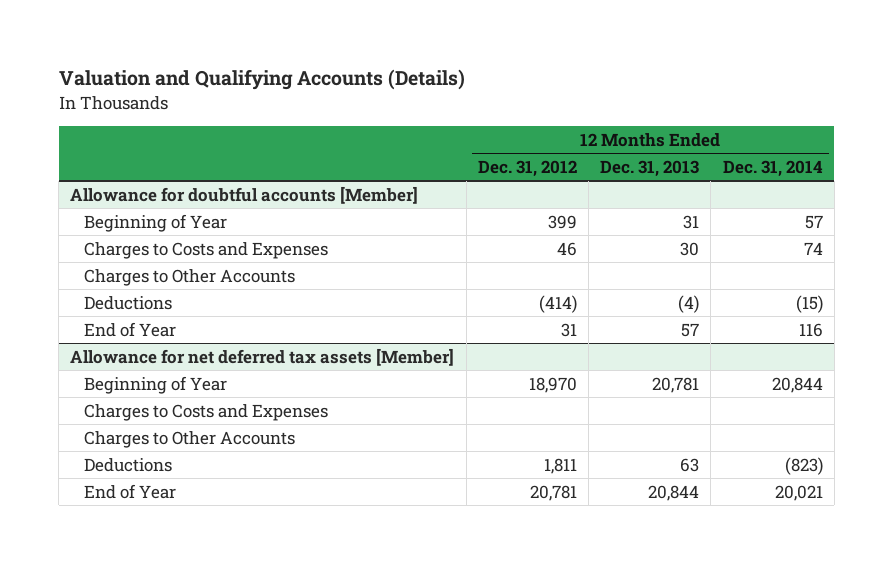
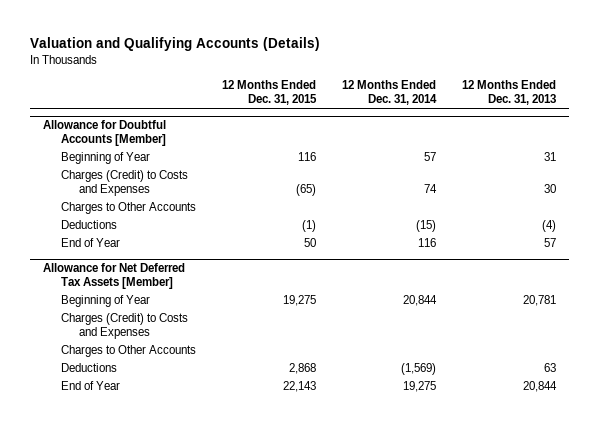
[477,159,577,177] Dec. 31, 2012 -> none
none -> [222,80,318,106] 12 Months Ended Dec. 31, 2015
[70,185,419,204] Allowance for doubtful accounts [Member] -> [43,120,167,147] Allowance for Doubtful Accounts [Member]
[83,241,328,259] Charges to Costs and Expenses -> [61,170,189,197] Charges (Credit) to Costs and Expenses
[70,347,455,366] Allowance for net deferred tax assets [Member] -> [43,263,186,290] Allowance for Net Deferred Tax Assets [Member]
[83,403,328,421] Charges to Costs and Expenses -> [61,313,189,340] Charges (Credit) to Costs and Expenses
[784,456,823,475] (823) -> [401,363,437,376] (1,569)
[774,484,823,501] 20,021 -> [403,381,437,393] 19,275

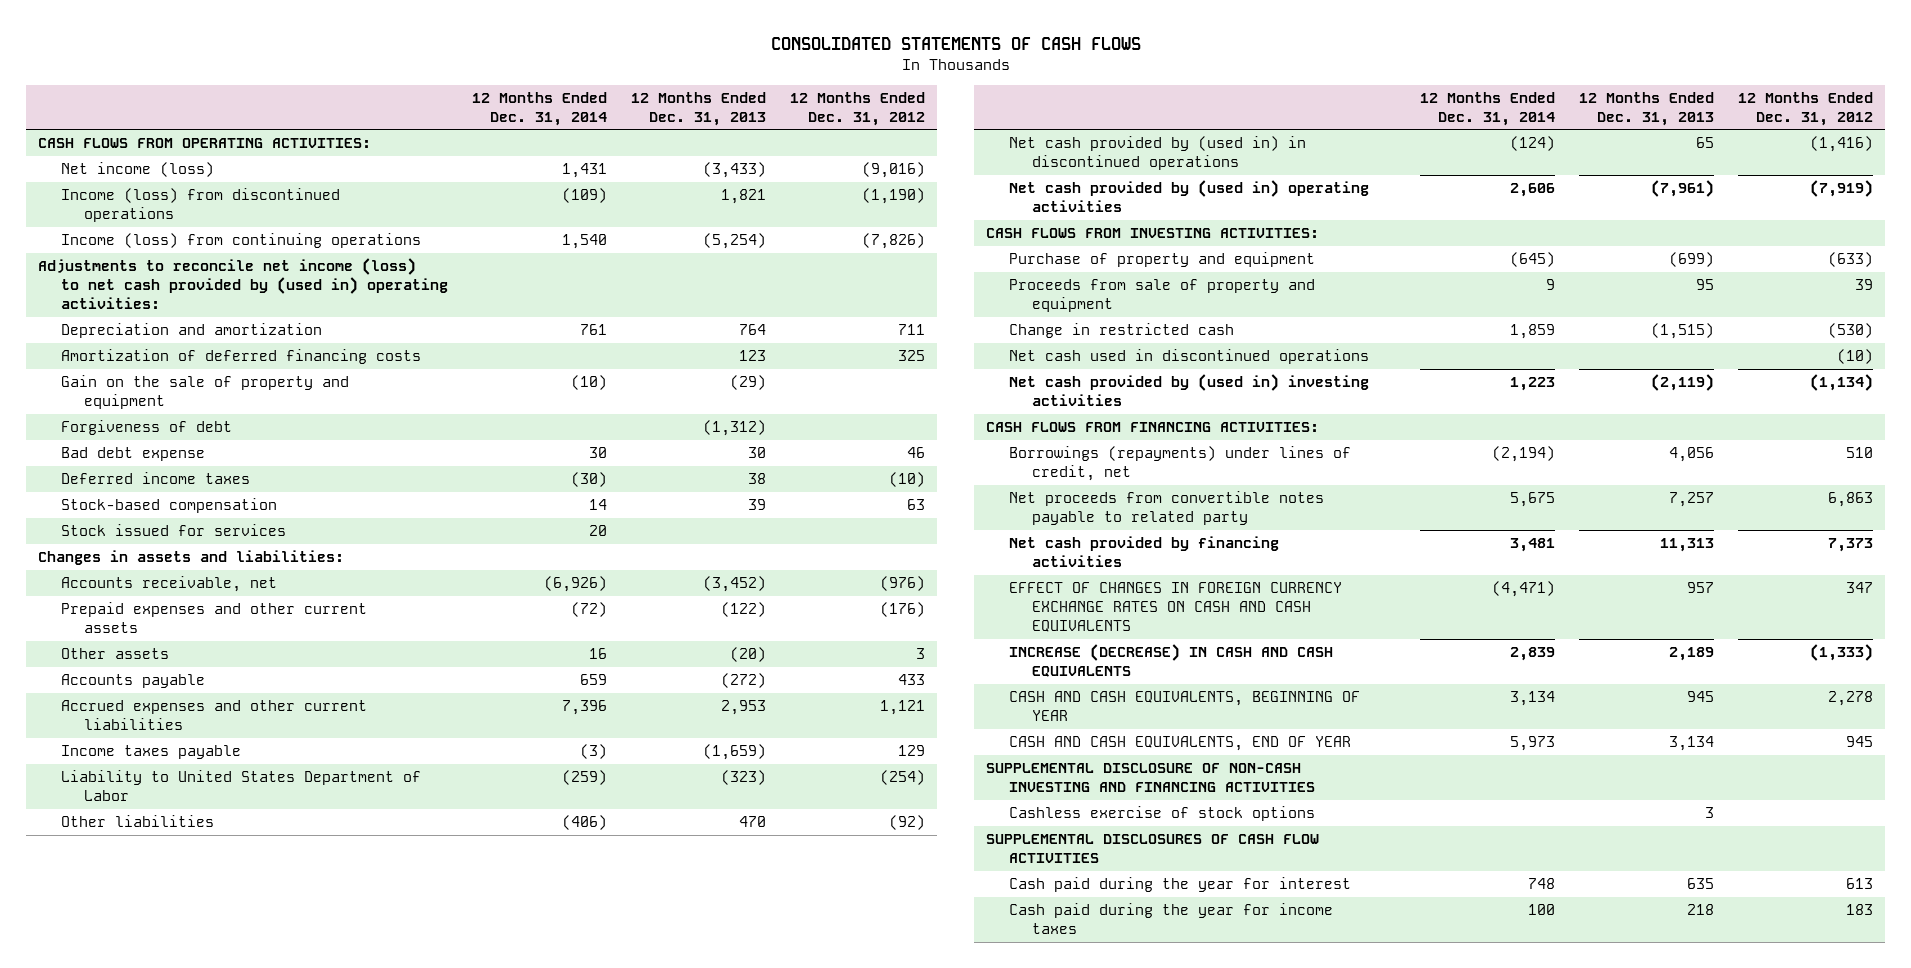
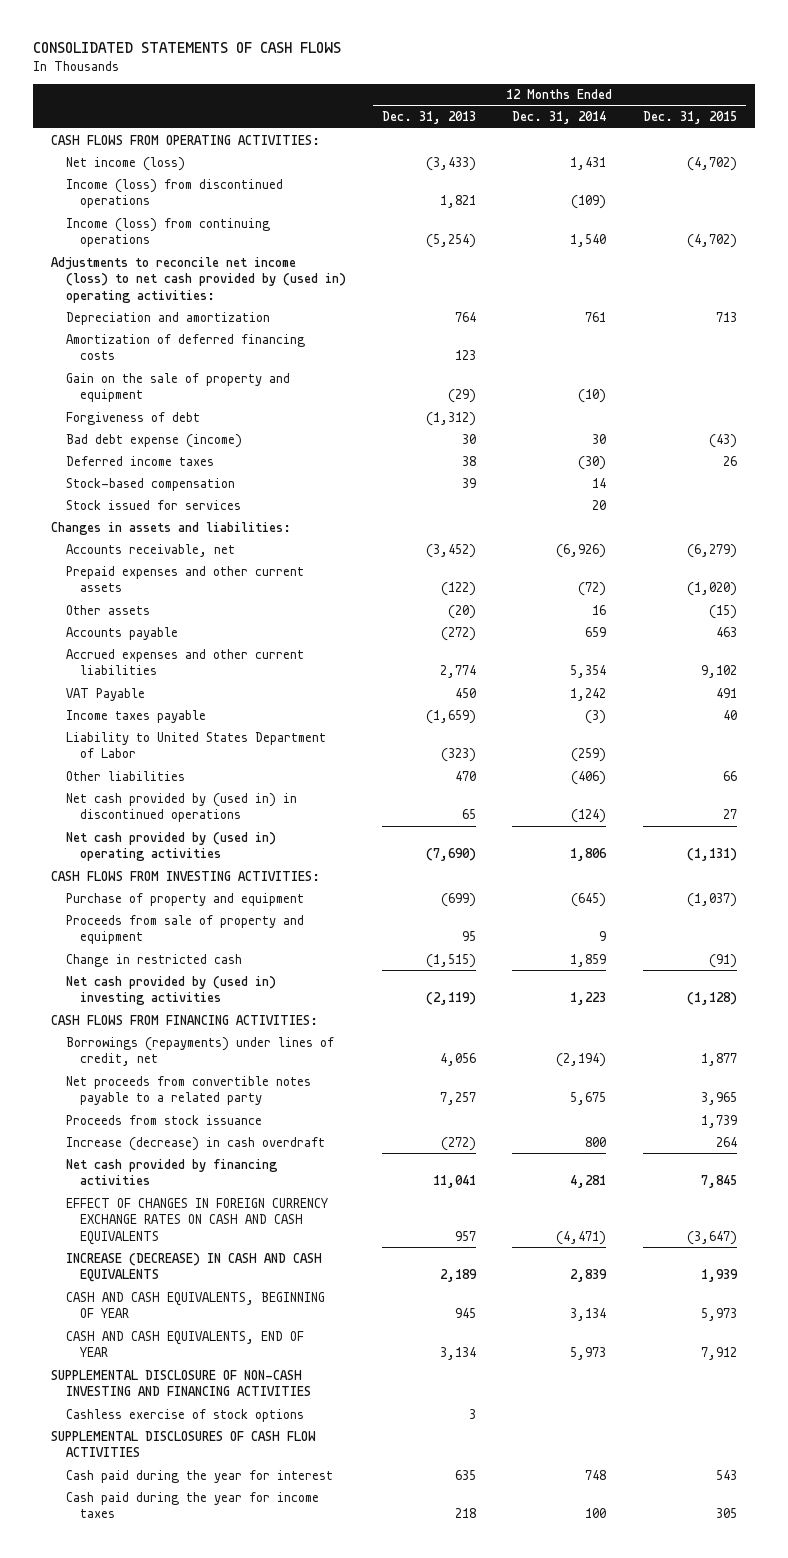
[789,91,925,126] 12 Months Ended Dec. 31, 2012 -> none
none -> [642,111,737,125] Dec. 31, 2015
[61,447,206,462] Bad debt expense -> [65,433,242,448] Bad debt expense (income)
[562,700,608,716] 7,396 -> [570,665,607,679] 5,354
[720,700,766,716] 2,953 -> [440,665,477,679] 2,774
none -> [65,687,145,701] VAT Payable
[1510,183,1556,198] 2,606 -> [570,848,608,862] 1,806
[1651,180,1715,198] (7,961) -> [426,848,477,862] (7,690)
[1009,349,1370,365] Net cash used in discontinued operations -> none
[1009,491,1325,526] Net proceeds from convertible notes payable to related party -> [65,1075,311,1106] Net proceeds from convertible notes payable to a related party
none -> [65,1114,262,1125] Proceeds from stock issuance
none -> [65,1136,325,1151] Increase (decrease) in cash overdraft
[1510,538,1556,553] 3,481 -> [570,1175,607,1189] 4,281
[1660,538,1715,553] 11,313 -> [433,1175,477,1189] 11,041

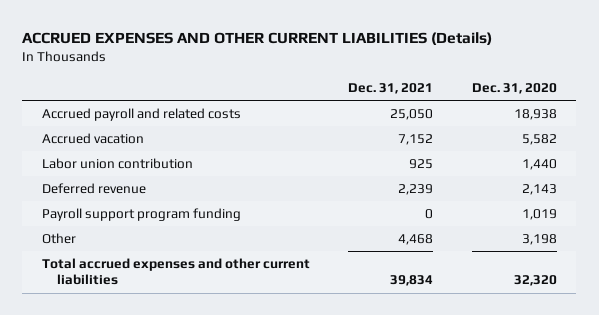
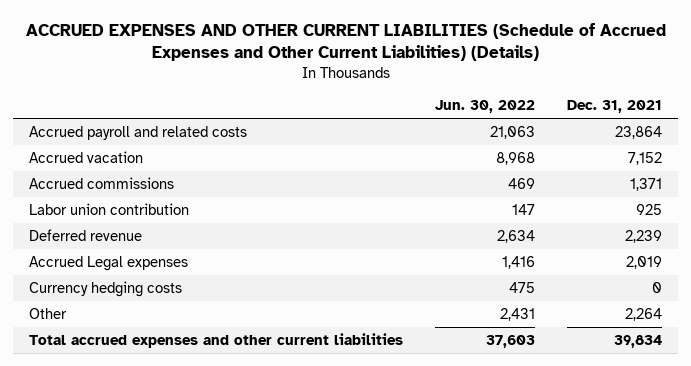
[22,32,493,46] ACCRUED EXPENSES AND OTHER CURRENT LIABILITIES (Details) -> [25,22,666,62] ACCRUED EXPENSES AND OTHER CURRENT LIABILITIES (Schedule of Accrued Expenses and Other Current Liabilities) (Details)
[472,83,558,95] Dec. 31, 2020 -> none
none -> [435,100,536,114] Jun. 30, 2022
[390,109,434,121] 25,050 -> [615,126,663,140] 23,864
none -> [29,177,175,190] Accrued commissions
[41,208,241,222] Payroll support program funding -> none
none -> [29,256,189,272] Accrued Legal expenses
none -> [29,281,183,298] Currency hedging costs
[398,234,434,246] 4,468 -> [625,308,663,322] 2,264

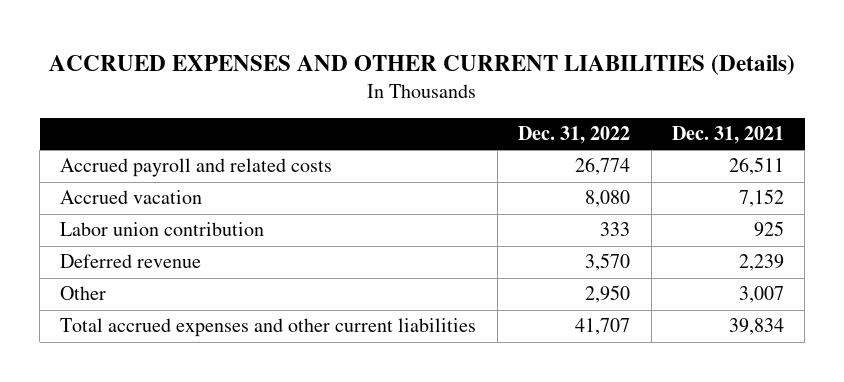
[25,22,666,62] ACCRUED EXPENSES AND OTHER CURRENT LIABILITIES (Schedule of Accrued Expenses and Other Current Liabilities) (Details) -> [49,54,796,75] ACCRUED EXPENSES AND OTHER CURRENT LIABILITIES (Details)
[435,100,536,114] Jun. 30, 2022 -> none
none -> [518,126,631,145] Dec. 31, 2022
[615,126,663,140] 23,864 -> [729,157,785,176] 26,511
[29,177,175,190] Accrued commissions -> none
[29,256,189,272] Accrued Legal expenses -> none
[29,281,183,298] Currency hedging costs -> none
[625,308,663,322] 2,264 -> [739,286,785,304] 3,007

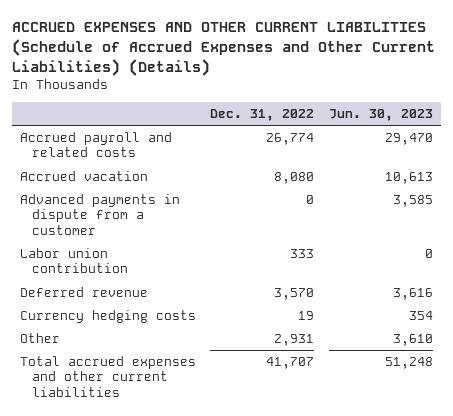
[49,54,796,75] ACCRUED EXPENSES AND OTHER CURRENT LIABILITIES (Details) -> [12,21,436,76] ACCRUED EXPENSES AND OTHER CURRENT LIABILITIES (Schedule of Accrued Expenses and Other Current Liabilities) (Details)
[672,126,785,145] Dec. 31, 2021 -> none
none -> [329,108,434,121] Jun. 30, 2023
none -> [19,194,180,235] Advanced payments in dispute from a customer
none -> [19,310,196,324] Currency hedging costs
[585,285,631,304] 2,950 -> [274,334,315,347] 2,931

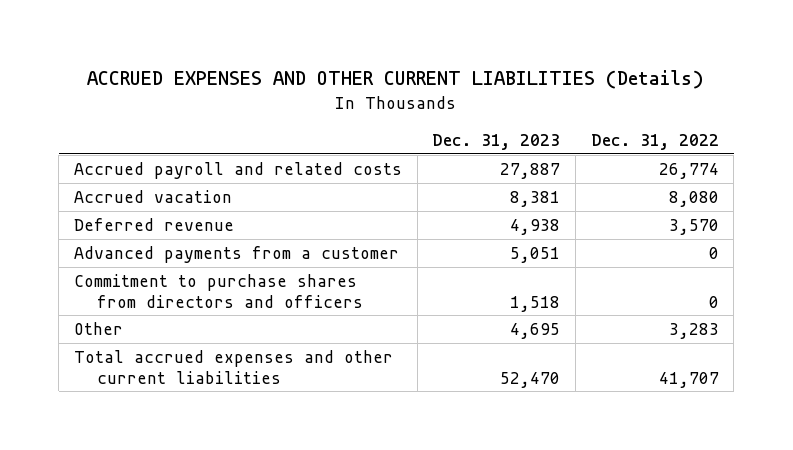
[12,21,436,76] ACCRUED EXPENSES AND OTHER CURRENT LIABILITIES (Schedule of Accrued Expenses and Other Current Liabilities) (Details) -> [87,70,705,90] ACCRUED EXPENSES AND OTHER CURRENT LIABILITIES (Details)
[329,108,434,121] Jun. 30, 2023 -> none
none -> [432,133,561,150] Dec. 31, 2023
[19,194,180,235] Advanced payments in dispute from a customer -> none
[19,248,128,274] Labor union contribution -> none
[19,310,196,324] Currency hedging costs -> none
none -> [73,245,399,263] Advanced payments from a customer
none -> [73,273,363,308] Commitment to purchase shares from directors and officers
[274,334,315,347] 2,931 -> [668,322,719,339] 3,283

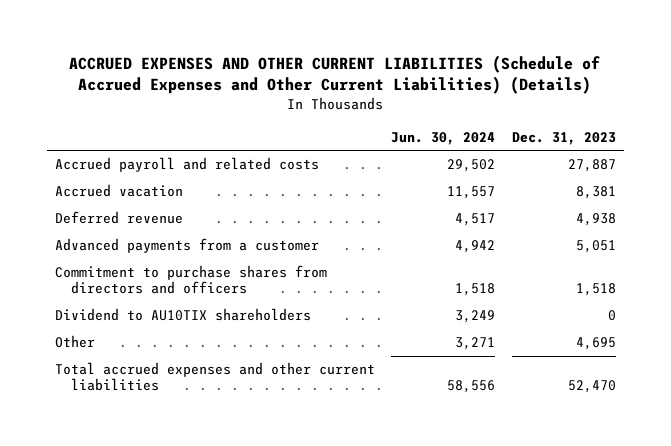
[87,70,705,90] ACCRUED EXPENSES AND OTHER CURRENT LIABILITIES (Details) -> [69,54,601,95] ACCRUED EXPENSES AND OTHER CURRENT LIABILITIES (Schedule of Accrued Expenses and Other Current Liabilities) (Details)
[590,133,719,150] Dec. 31, 2022 -> none
none -> [391,131,496,145] Jun. 30, 2024
none -> [54,308,311,322] Dividend to AU10TIX shareholders

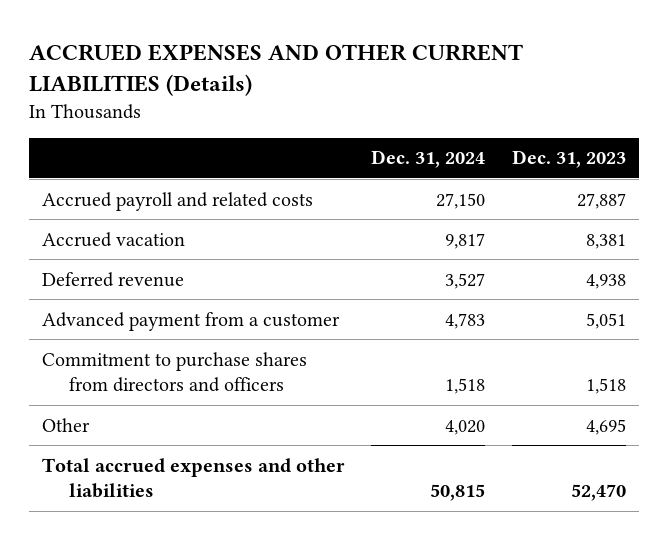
[69,54,601,95] ACCRUED EXPENSES AND OTHER CURRENT LIABILITIES (Schedule of Accrued Expenses and Other Current Liabilities) (Details) -> [28,43,523,96] ACCRUED EXPENSES AND OTHER CURRENT LIABILITIES (Details)
[391,131,496,145] Jun. 30, 2024 -> none
none -> [371,150,486,169] Dec. 31, 2024
[54,238,319,254] Advanced payments from a customer -> [42,311,341,331] Advanced payment from a customer
[54,308,311,322] Dividend to AU10TIX shareholders -> none
[54,362,375,392] Total accrued expenses and other current liabilities -> [42,457,346,499] Total accrued expenses and other liabilities

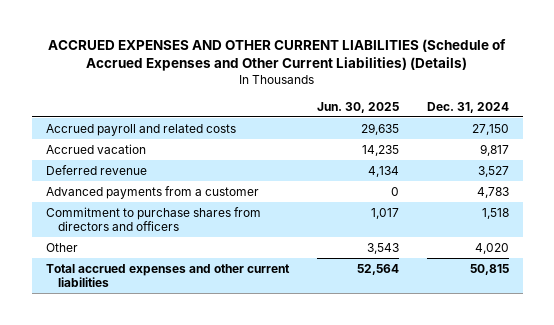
[28,43,523,96] ACCRUED EXPENSES AND OTHER CURRENT LIABILITIES (Details) -> [48,38,507,72] ACCRUED EXPENSES AND OTHER CURRENT LIABILITIES (Schedule of Accrued Expenses and Other Current Liabilities) (Details)
[511,150,626,169] Dec. 31, 2023 -> none
none -> [316,101,399,113] Jun. 30, 2025
[42,311,341,331] Advanced payment from a customer -> [45,185,259,199] Advanced payments from a customer
[42,457,346,499] Total accrued expenses and other liabilities -> [45,263,290,288] Total accrued expenses and other current liabilities

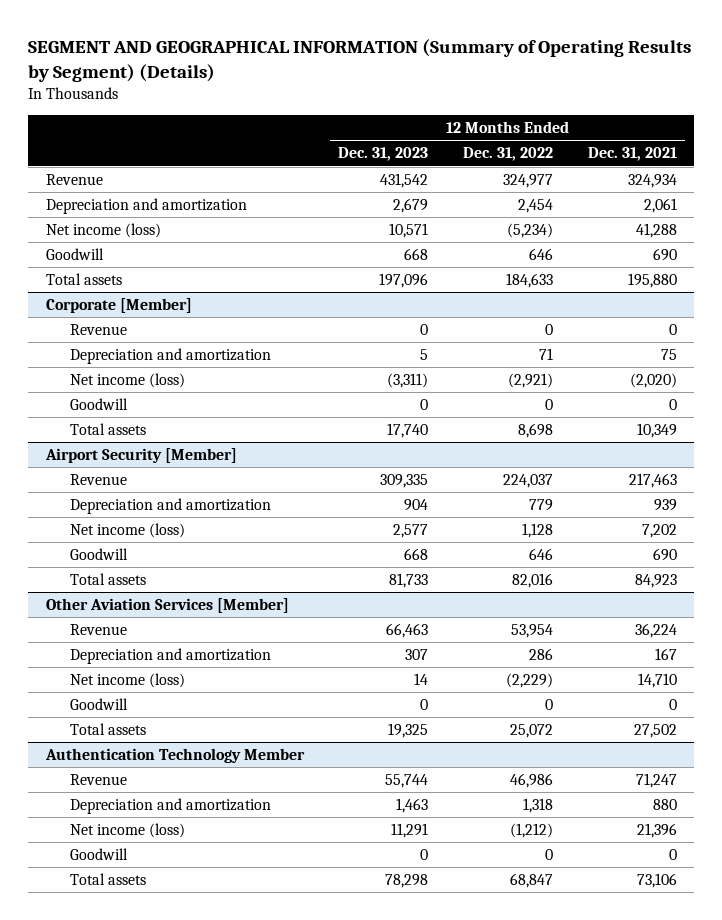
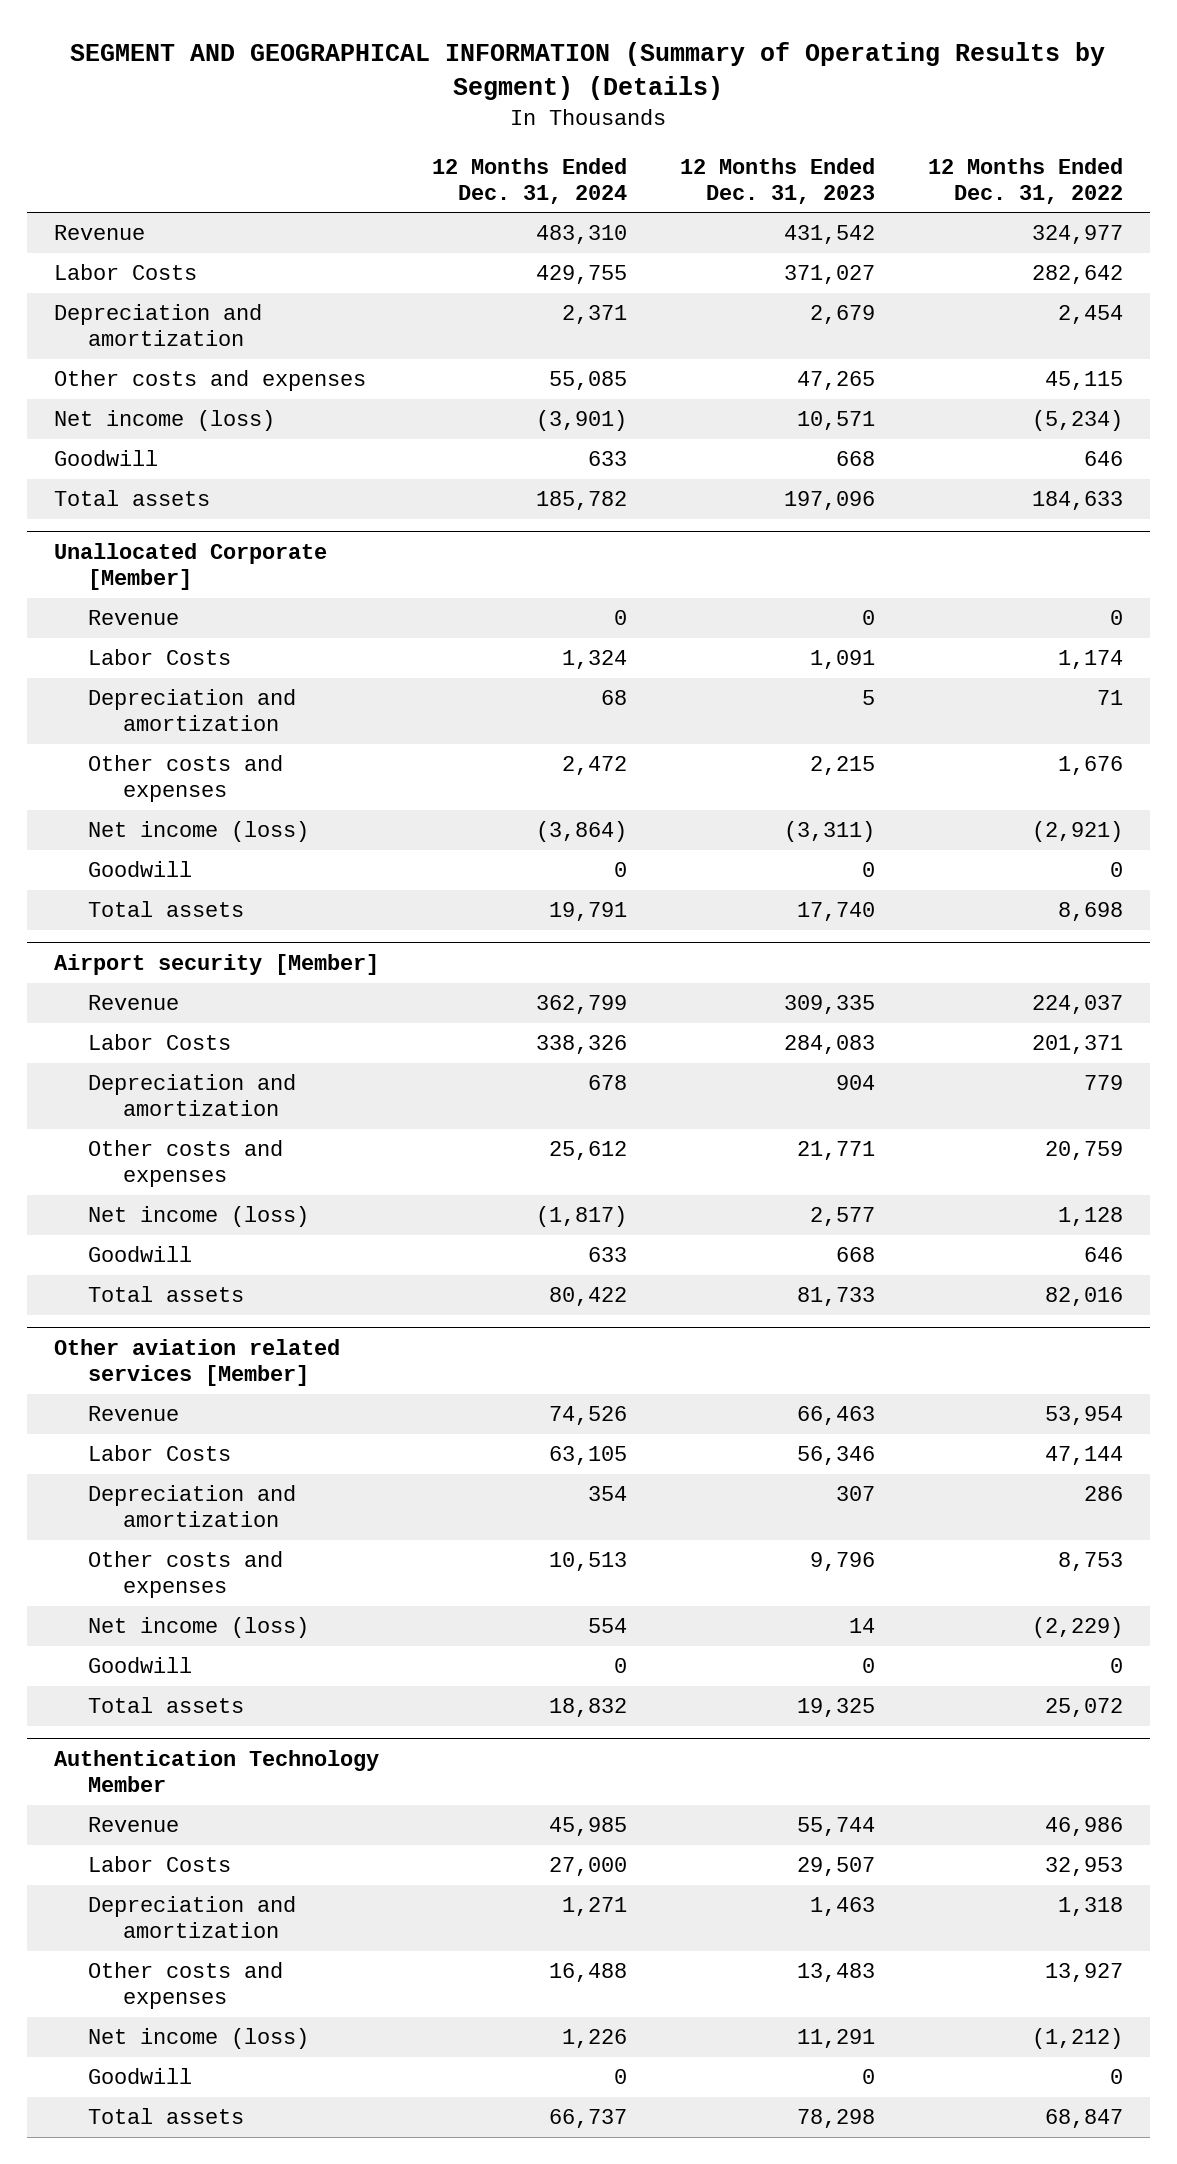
[587,147,677,162] Dec. 31, 2021 -> none
none -> [431,157,627,204] 12 Months Ended Dec. 31, 2024
none -> [53,264,197,281] Labor Costs
none -> [53,370,366,392] Other costs and expenses
[45,298,192,314] Corporate [Member] -> [53,543,327,590] Unallocated Corporate [Member]
none -> [88,649,232,666] Labor Costs
none -> [88,755,284,802] Other costs and expenses
[44,448,237,464] Airport Security [Member] -> [53,954,379,976] Airport security [Member]
none -> [88,1034,232,1051] Labor Costs
none -> [88,1140,284,1187] Other costs and expenses
[45,598,289,614] Other Aviation Services [Member] -> [53,1339,340,1386] Other aviation related services [Member]
none -> [88,1445,232,1462] Labor Costs
none -> [88,1551,284,1598] Other costs and expenses
none -> [88,1856,232,1873] Labor Costs
none -> [88,1962,284,2009] Other costs and expenses

